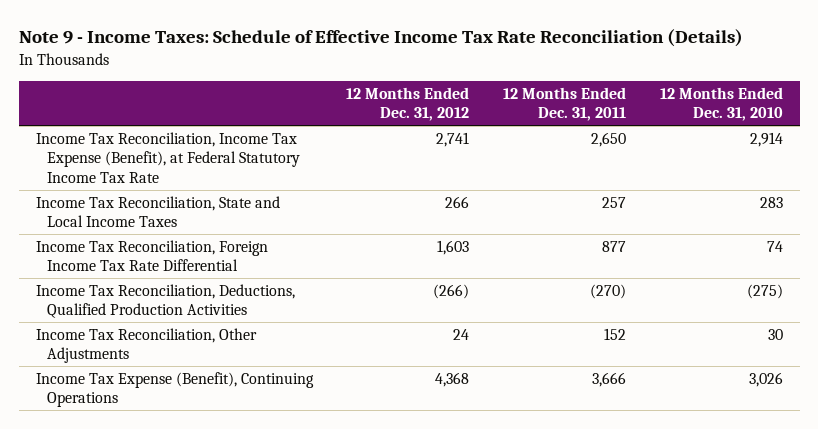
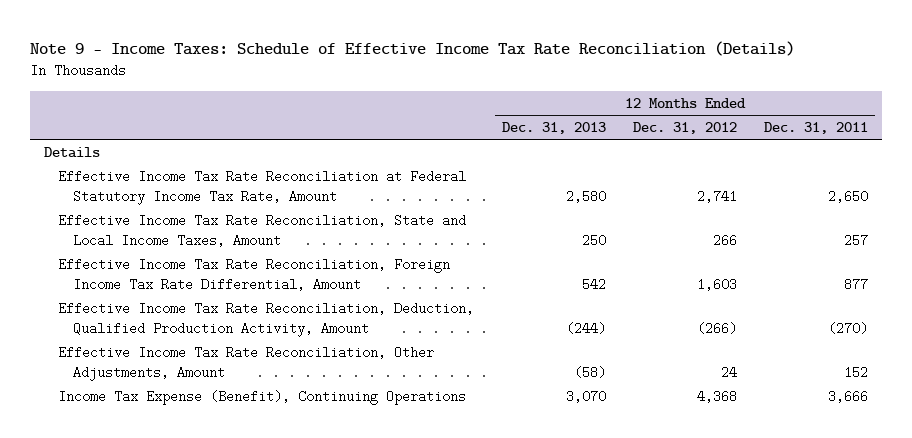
[659,86,783,122] 12 Months Ended Dec. 31, 2010 -> none
none -> [501,121,606,134] Dec. 31, 2013
none -> [43,146,100,158] Details
[35,131,301,183] Income Tax Reconciliation, Income Tax Expense (Benefit), at Federal Statutory Income Tax Rate -> [58,169,467,205] Effective Income Tax Rate Reconciliation at Federal Statutory Income Tax Rate, Amount
[35,195,280,228] Income Tax Reconciliation, State and Local Income Taxes -> [58,213,467,247] Effective Income Tax Rate Reconciliation, State and Local Income Taxes, Amount
[35,239,268,272] Income Tax Reconciliation, Foreign Income Tax Rate Differential -> [58,257,451,291] Effective Income Tax Rate Reconciliation, Foreign Income Tax Rate Differential, Amount
[35,283,295,319] Income Tax Reconciliation, Deductions, Qualified Production Activities -> [58,301,475,337] Effective Income Tax Rate Reconciliation, Deduction, Qualified Production Activity, Amount
[35,327,257,364] Income Tax Reconciliation, Other Adjustments -> [58,345,435,381] Effective Income Tax Rate Reconciliation, Other Adjustments, Amount

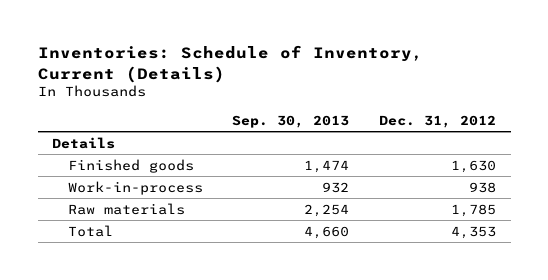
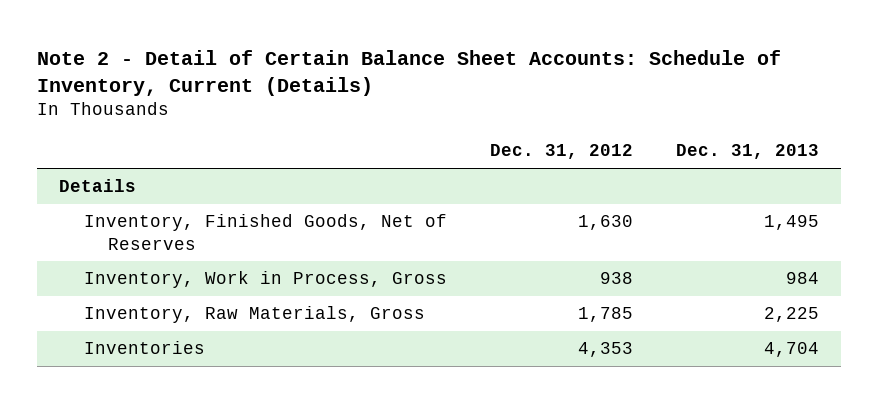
[37,45,423,83] Inventories: Schedule of Inventory, Current (Details) -> [37,49,782,96] Note 2 - Detail of Certain Balance Sheet Accounts: Schedule of Inventory, Current (Details)
[232,115,350,129] Sep. 30, 2013 -> none
none -> [676,144,820,160] Dec. 31, 2013
[67,158,194,173] Finished goods -> [83,214,447,250] Inventory, Finished Goods, Net of Reserves
[67,180,203,195] Work-in-process -> [83,271,447,289] Inventory, Work in Process, Gross
[67,202,185,215] Raw materials -> [83,306,425,324] Inventory, Raw Materials, Gross
[67,224,113,237] Total -> [83,341,205,355] Inventories

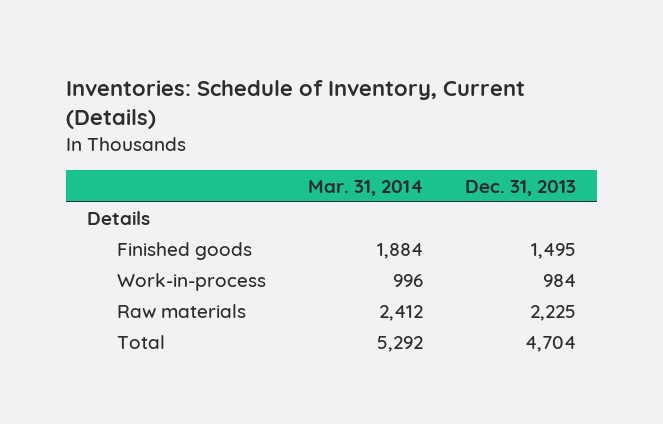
[37,49,782,96] Note 2 - Detail of Certain Balance Sheet Accounts: Schedule of Inventory, Current (Details) -> [66,79,526,130] Inventories: Schedule of Inventory, Current (Details)
[490,144,634,160] Dec. 31, 2012 -> none
none -> [307,179,423,196] Mar. 31, 2014
[83,214,447,250] Inventory, Finished Goods, Net of Reserves -> [116,242,252,261] Finished goods
[83,271,447,289] Inventory, Work in Process, Gross -> [116,273,266,292] Work-in-process
[83,306,425,324] Inventory, Raw Materials, Gross -> [116,304,246,319] Raw materials
[83,341,205,355] Inventories -> [116,335,165,350] Total

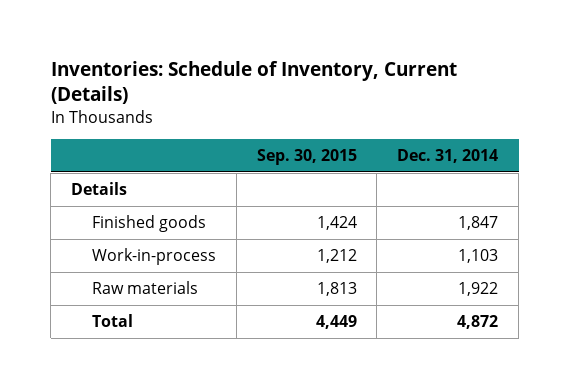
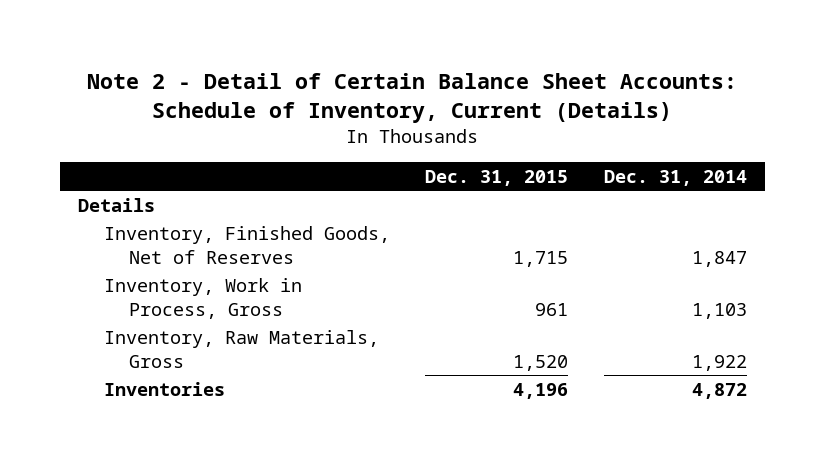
[50,60,457,104] Inventories: Schedule of Inventory, Current (Details) -> [87,73,738,124] Note 2 - Detail of Certain Balance Sheet Accounts: Schedule of Inventory, Current (Details)
[256,149,357,166] Sep. 30, 2015 -> none
none -> [425,169,569,186] Dec. 31, 2015
[91,215,206,233] Finished goods -> [103,225,390,264] Inventory, Finished Goods, Net of Reserves
[91,248,216,266] Work-in-process -> [103,277,302,319] Inventory, Work in Process, Gross
[91,281,198,295] Raw materials -> [103,329,379,368] Inventory, Raw Materials, Gross
[91,314,133,328] Total -> [103,381,225,396] Inventories

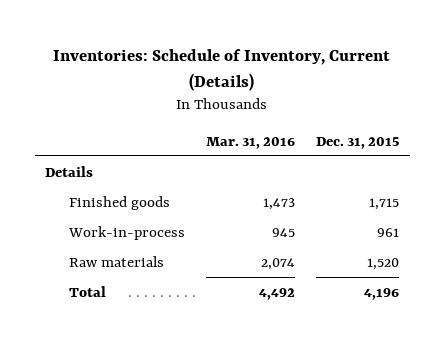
[87,73,738,124] Note 2 - Detail of Certain Balance Sheet Accounts: Schedule of Inventory, Current (Details) -> [53,48,391,91] Inventories: Schedule of Inventory, Current (Details)
[603,169,747,186] Dec. 31, 2014 -> none
none -> [206,136,296,149] Mar. 31, 2016
[103,225,390,264] Inventory, Finished Goods, Net of Reserves -> [69,195,171,210] Finished goods
[103,277,302,319] Inventory, Work in Process, Gross -> [68,225,186,240] Work-in-process
[103,329,379,368] Inventory, Raw Materials, Gross -> [69,255,165,267] Raw materials
[103,381,225,396] Inventories -> [69,285,107,297] Total

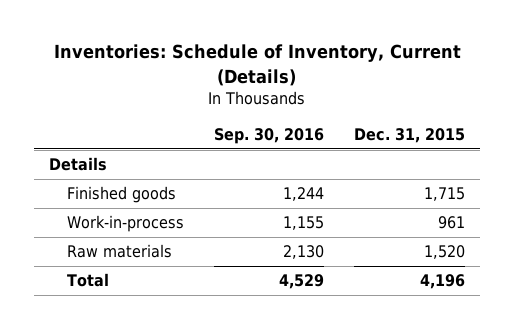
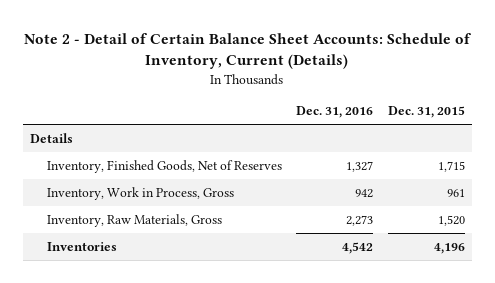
[54,44,462,86] Inventories: Schedule of Inventory, Current (Details) -> [24,33,472,70] Note 2 - Detail of Certain Balance Sheet Accounts: Schedule of Inventory, Current (Details)
[214,128,325,145] Sep. 30, 2016 -> none
none -> [296,106,374,119] Dec. 31, 2016
[67,186,177,204] Finished goods -> [46,159,282,173] Inventory, Finished Goods, Net of Reserves
[67,215,185,233] Work-in-process -> [46,186,234,200] Inventory, Work in Process, Gross
[67,244,173,259] Raw materials -> [46,213,222,227] Inventory, Raw Materials, Gross
[67,273,110,288] Total -> [46,241,117,251] Inventories

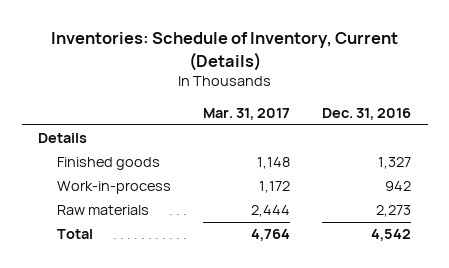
[24,33,472,70] Note 2 - Detail of Certain Balance Sheet Accounts: Schedule of Inventory, Current (Details) -> [50,32,398,71] Inventories: Schedule of Inventory, Current (Details)
[387,106,465,119] Dec. 31, 2015 -> none
none -> [203,108,291,121] Mar. 31, 2017
[46,159,282,173] Inventory, Finished Goods, Net of Reserves -> [57,157,161,171] Finished goods
[46,186,234,200] Inventory, Work in Process, Gross -> [57,181,172,195] Work-in-process
[46,213,222,227] Inventory, Raw Materials, Gross -> [57,205,150,216] Raw materials
[46,241,117,251] Inventories -> [57,229,94,240] Total

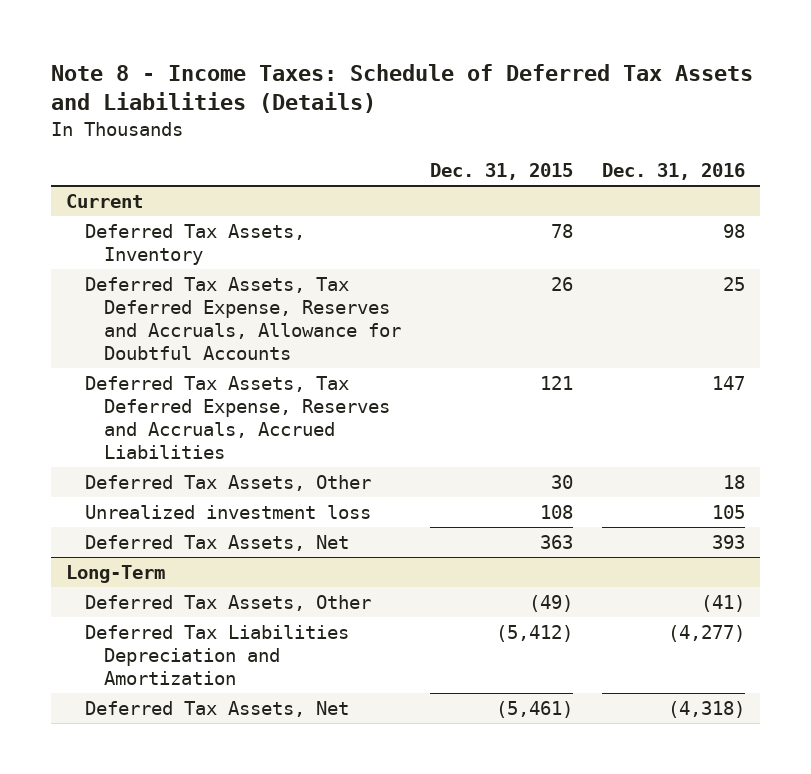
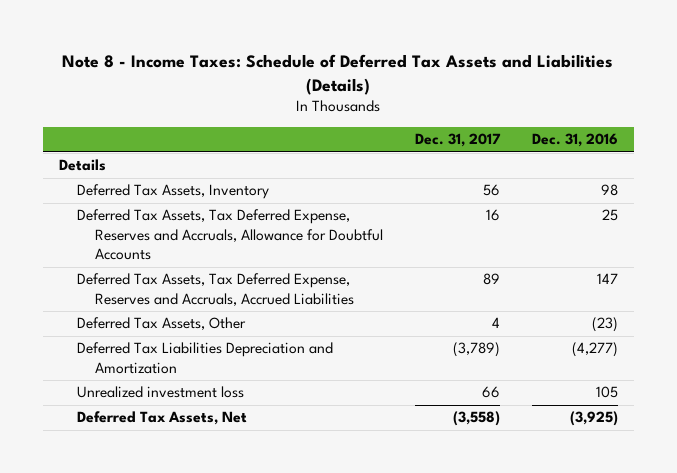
[430,163,574,181] Dec. 31, 2015 -> none
none -> [415,133,502,148] Dec. 31, 2017
[65,193,143,208] Current -> none
none -> [58,159,106,172] Details
[84,504,371,519] Unrealized investment loss -> none
[84,534,349,551] Deferred Tax Assets, Net -> none
[65,564,165,583] Long-Term -> none
[84,594,371,611] Deferred Tax Assets, Other -> none
[723,474,746,489] 18 -> [592,317,619,333] (23)
none -> [77,386,245,399] Unrealized investment loss
[668,700,746,718] (4,318) -> [570,411,619,427] (3,925)

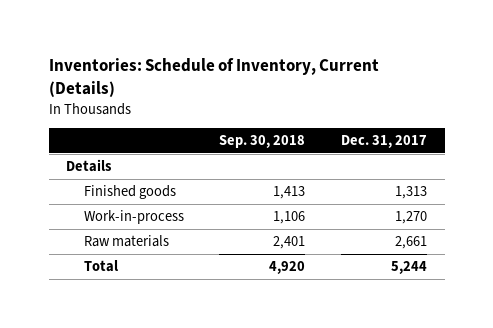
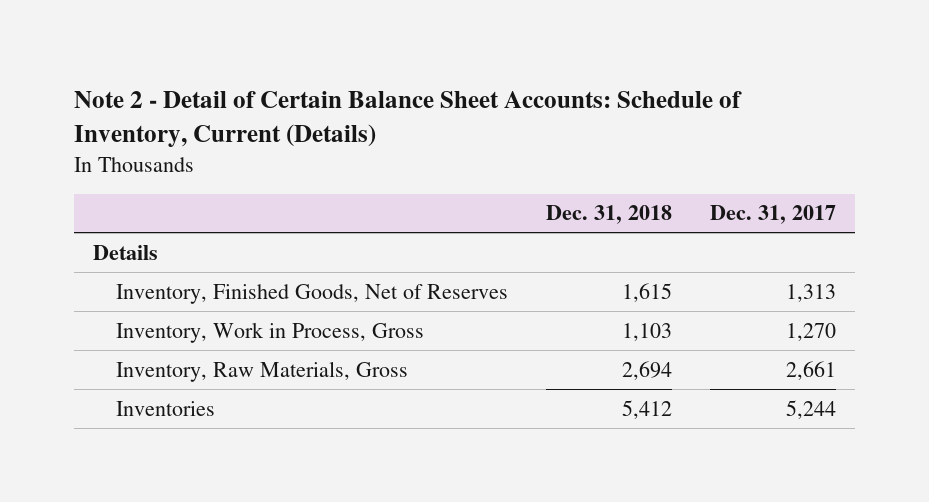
[48,58,379,97] Inventories: Schedule of Inventory, Current (Details) -> [74,91,743,148] Note 2 - Detail of Certain Balance Sheet Accounts: Schedule of Inventory, Current (Details)
[219,135,306,149] Sep. 30, 2018 -> none
none -> [545,205,672,225] Dec. 31, 2018
[83,185,176,200] Finished goods -> [115,283,508,304] Inventory, Finished Goods, Net of Reserves
[83,210,184,225] Work-in-process -> [115,321,424,343] Inventory, Work in Process, Gross
[83,235,169,248] Raw materials -> [115,360,408,382] Inventory, Raw Materials, Gross
[83,260,118,273] Total -> [115,400,215,416] Inventories

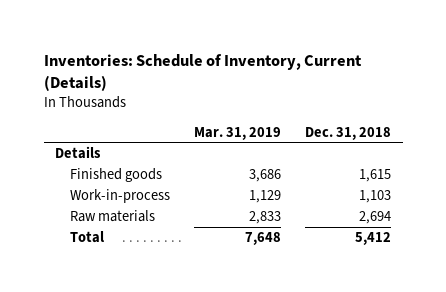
[74,91,743,148] Note 2 - Detail of Certain Balance Sheet Accounts: Schedule of Inventory, Current (Details) -> [43,53,362,91] Inventories: Schedule of Inventory, Current (Details)
[709,205,836,225] Dec. 31, 2017 -> none
none -> [193,126,281,140] Mar. 31, 2019
[115,283,508,304] Inventory, Finished Goods, Net of Reserves -> [70,168,163,183] Finished goods
[115,321,424,343] Inventory, Work in Process, Gross -> [70,189,171,204] Work-in-process
[115,360,408,382] Inventory, Raw Materials, Gross -> [70,210,156,223] Raw materials
[115,400,215,416] Inventories -> [70,231,105,244] Total

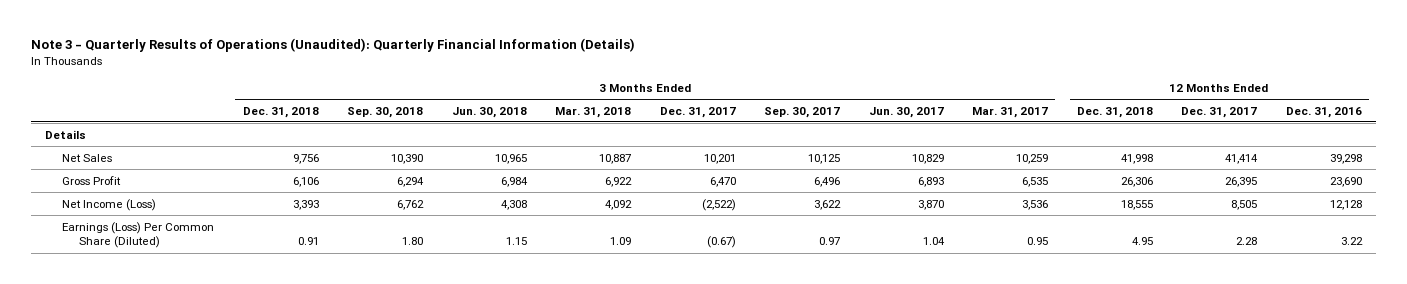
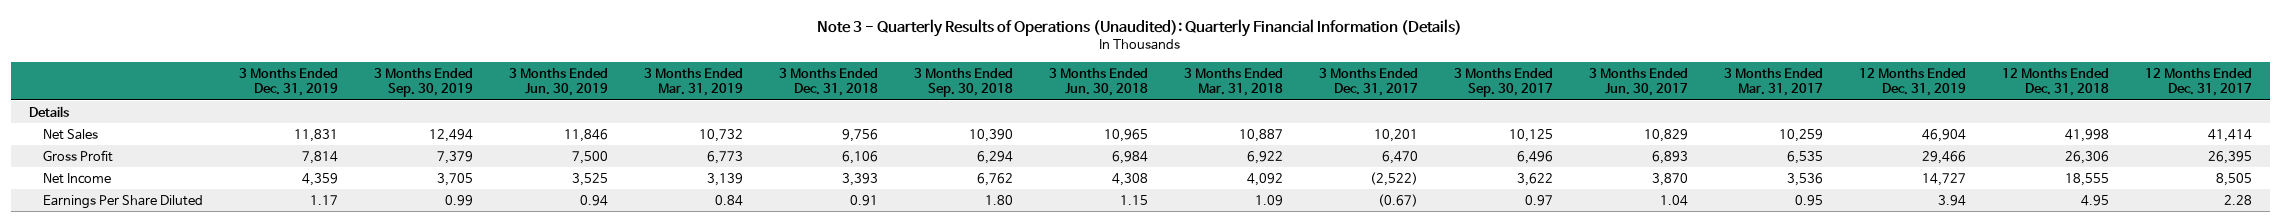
[1285,106,1362,118] Dec. 31, 2016 -> none
none -> [239,67,339,97] 3 Months Ended Dec. 31, 2019
none -> [374,67,474,98] 3 Months Ended Sep. 30, 2019
none -> [509,67,609,97] 3 Months Ended Jun. 30, 2019
none -> [644,67,744,97] 3 Months Ended Mar. 31, 2019
none -> [1858,67,1966,97] 12 Months Ended Dec. 31, 2019
[62,198,157,211] Net Income (Loss) -> [43,172,112,184] Net Income
[62,221,215,249] Earnings (Loss) Per Common Share (Diluted) -> [43,194,204,209] Earnings Per Share Diluted

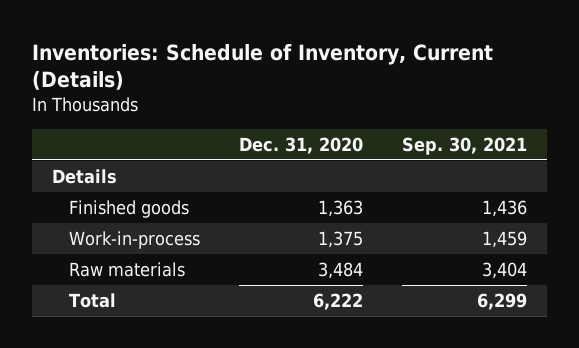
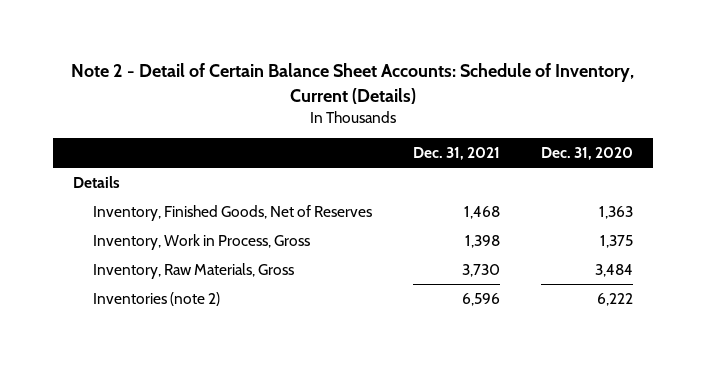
[31,43,493,91] Inventories: Schedule of Inventory, Current (Details) -> [70,63,634,104] Note 2 - Detail of Certain Balance Sheet Accounts: Schedule of Inventory, Current (Details)
[402,136,528,155] Sep. 30, 2021 -> none
none -> [412,147,500,161] Dec. 31, 2021
[69,199,190,218] Finished goods -> [92,204,372,221] Inventory, Finished Goods, Net of Reserves
[69,230,201,249] Work-in-process -> [92,233,310,250] Inventory, Work in Process, Gross
[69,261,186,277] Raw materials -> [92,262,294,279] Inventory, Raw Materials, Gross
[69,292,117,308] Total -> [92,291,220,306] Inventories (note 2)

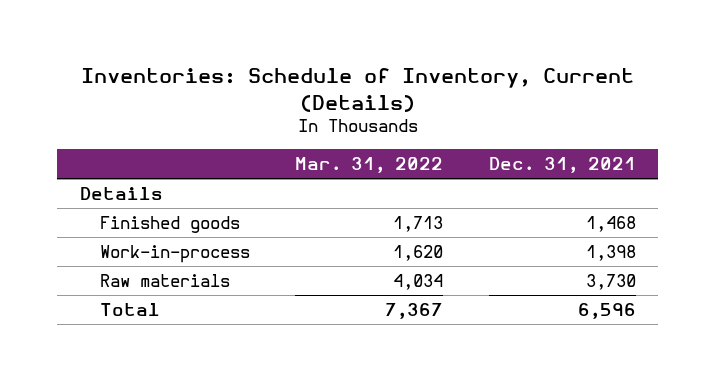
[70,63,634,104] Note 2 - Detail of Certain Balance Sheet Accounts: Schedule of Inventory, Current (Details) -> [80,68,634,112] Inventories: Schedule of Inventory, Current (Details)
[540,147,633,161] Dec. 31, 2020 -> none
none -> [295,157,444,174] Mar. 31, 2022
[92,204,372,221] Inventory, Finished Goods, Net of Reserves -> [99,216,240,234] Finished goods
[92,233,310,250] Inventory, Work in Process, Gross -> [99,245,250,264] Work-in-process
[92,262,294,279] Inventory, Raw Materials, Gross -> [99,274,230,288] Raw materials
[92,291,220,306] Inventories (note 2) -> [99,303,160,317] Total

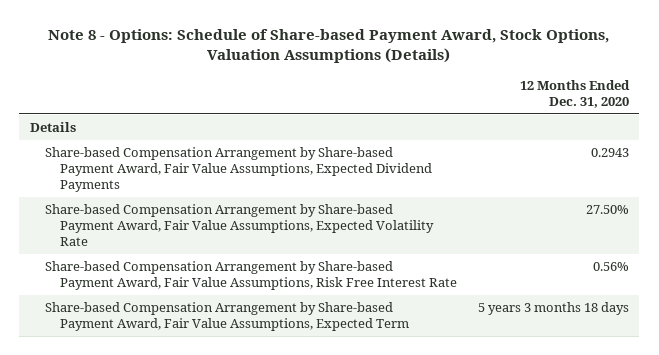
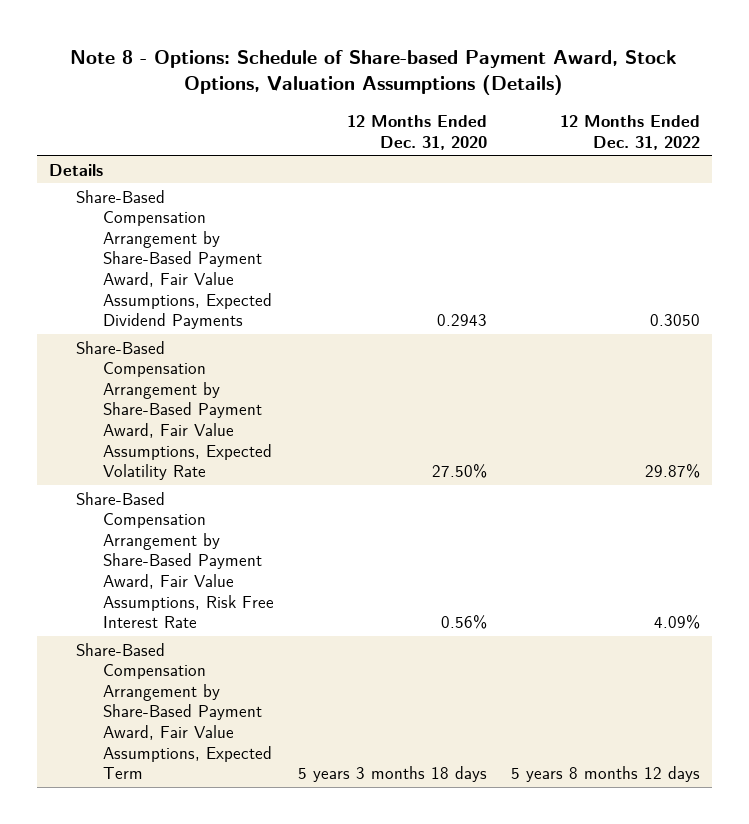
none -> [559,114,700,150] 12 Months Ended Dec. 31, 2022
[44,147,432,192] Share-based Compensation Arrangement by Share-based Payment Award, Fair Value Assumptions, Expected Dividend Payments -> [75,189,272,330] Share-Based Compensation Arrangement by Share-Based Payment Award, Fair Value Assumptions, Expected Dividend Payments
[44,204,434,246] Share-based Compensation Arrangement by Share-based Payment Award, Fair Value Assumptions, Expected Volatility Rate -> [75,340,272,481] Share-Based Compensation Arrangement by Share-Based Payment Award, Fair Value Assumptions, Expected Volatility Rate
[44,261,457,291] Share-based Compensation Arrangement by Share-based Payment Award, Fair Value Assumptions, Risk Free Interest Rate -> [75,491,274,629] Share-Based Compensation Arrangement by Share-Based Payment Award, Fair Value Assumptions, Risk Free Interest Rate
[44,302,409,332] Share-based Compensation Arrangement by Share-based Payment Award, Fair Value Assumptions, Expected Term -> [75,642,272,780] Share-Based Compensation Arrangement by Share-Based Payment Award, Fair Value Assumptions, Expected Term

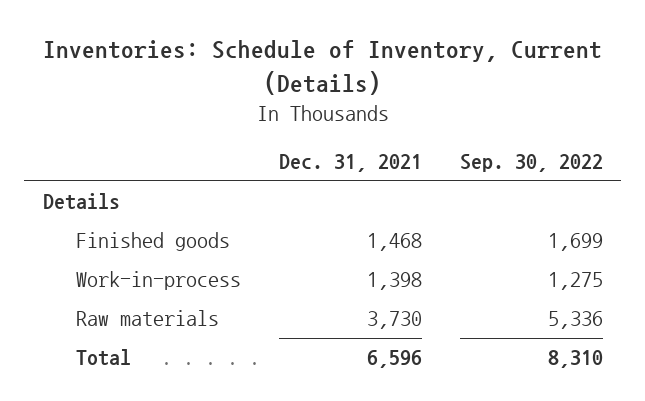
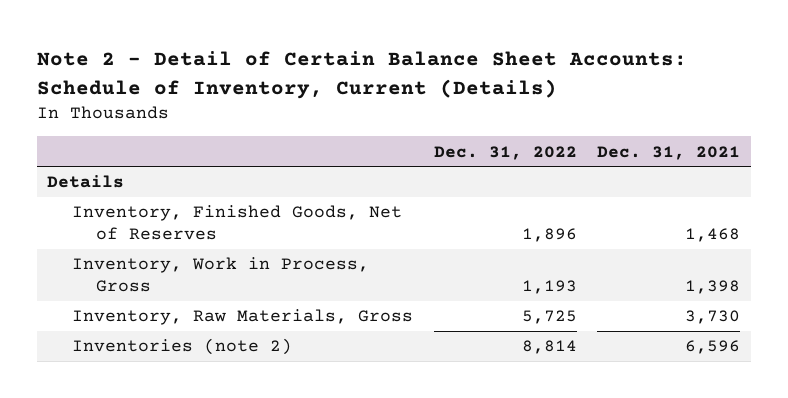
[42,40,602,95] Inventories: Schedule of Inventory, Current (Details) -> [37,51,688,99] Note 2 - Detail of Certain Balance Sheet Accounts: Schedule of Inventory, Current (Details)
[459,154,603,173] Sep. 30, 2022 -> none
none -> [433,145,577,160] Dec. 31, 2022
[75,232,230,252] Finished goods -> [71,205,402,241] Inventory, Finished Goods, Net of Reserves
[75,271,241,291] Work-in-process -> [71,257,369,293] Inventory, Work in Process, Gross
[75,310,219,327] Raw materials -> [71,309,413,326] Inventory, Raw Materials, Gross
[75,349,131,367] Total -> [71,338,292,356] Inventories (note 2)

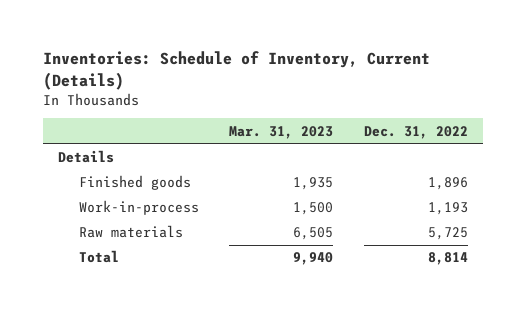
[37,51,688,99] Note 2 - Detail of Certain Balance Sheet Accounts: Schedule of Inventory, Current (Details) -> [42,51,430,90] Inventories: Schedule of Inventory, Current (Details)
[597,145,741,160] Dec. 31, 2021 -> none
none -> [229,125,334,139] Mar. 31, 2023
[71,205,402,241] Inventory, Finished Goods, Net of Reserves -> [78,175,191,191] Finished goods
[71,257,369,293] Inventory, Work in Process, Gross -> [78,200,199,216] Work-in-process
[71,309,413,326] Inventory, Raw Materials, Gross -> [78,225,183,239] Raw materials
[71,338,292,356] Inventories (note 2) -> [78,250,119,264] Total

